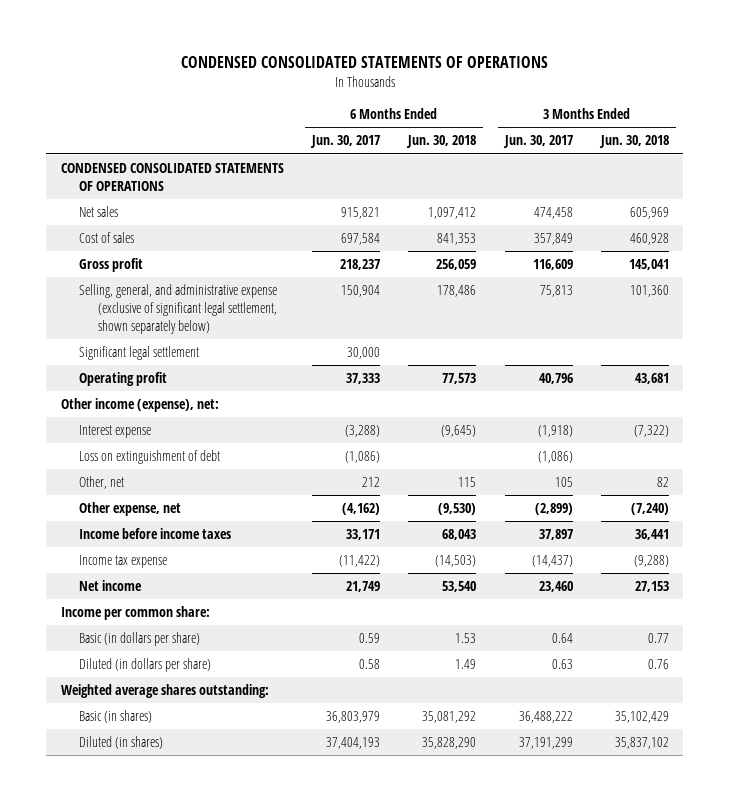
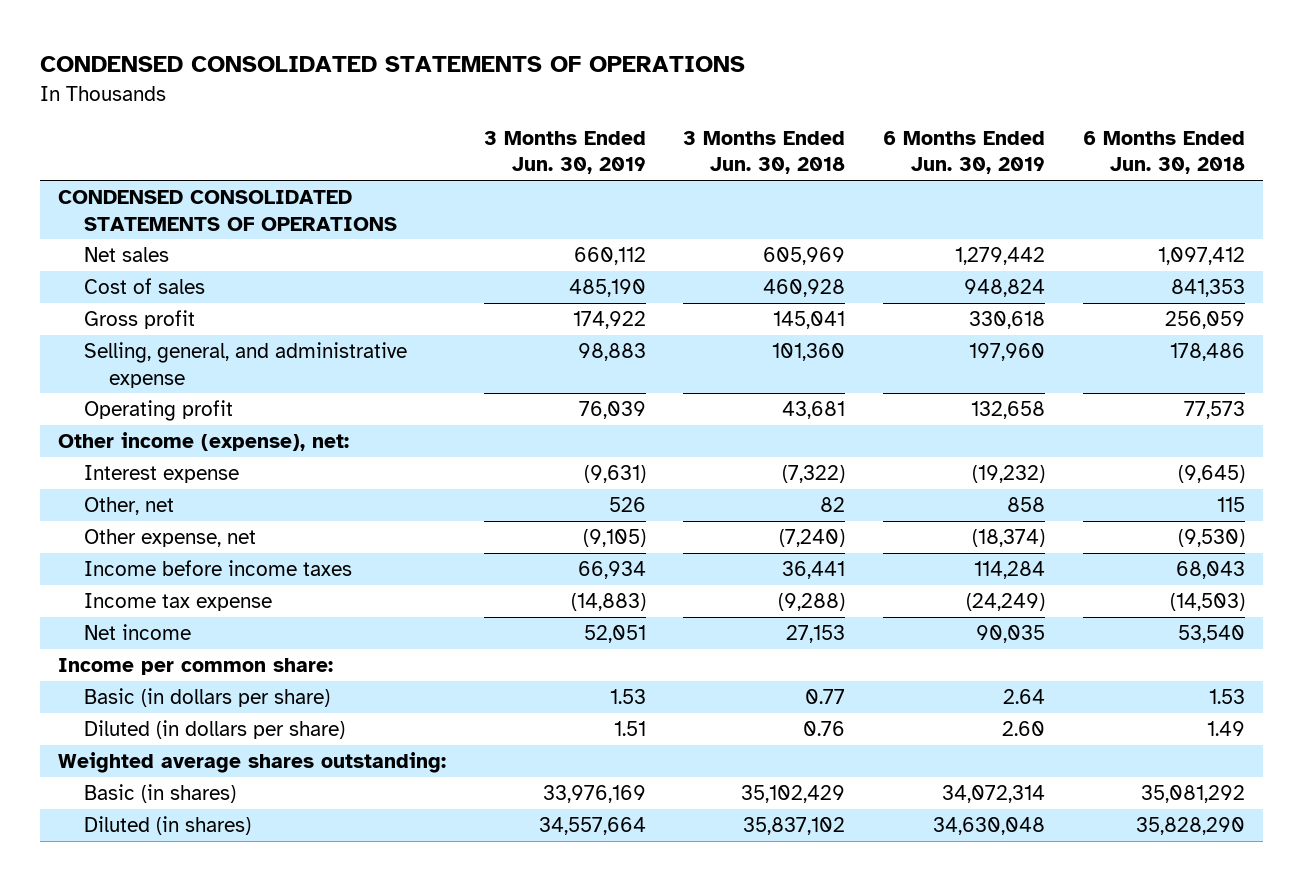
[309,135,380,149] Jun. 30, 2017 -> none
[502,135,573,149] Jun. 30, 2017 -> none
none -> [483,130,646,175] 3 Months Ended Jun. 30, 2019
none -> [882,130,1045,175] 6 Months Ended Jun. 30, 2019
[79,346,200,361] Significant legal settlement -> none
[79,284,278,335] Selling, general, and administrative expense (exclusive of significant legal settlement, shown separately below) -> [83,342,407,388] Selling, general, and administrative expense
[79,450,221,465] Loss on extinguishment of debt -> none

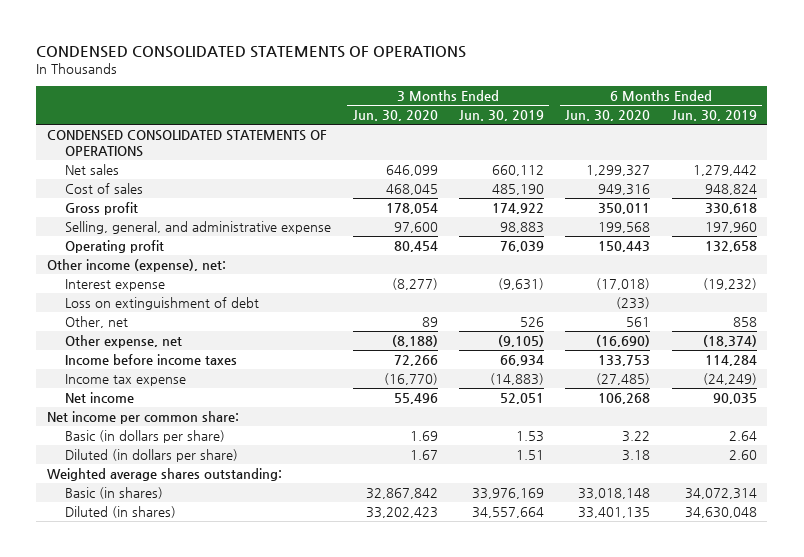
[683,130,846,175] 3 Months Ended Jun. 30, 2018 -> none
[1082,130,1245,175] 6 Months Ended Jun. 30, 2018 -> none
none -> [352,110,438,122] Jun. 30, 2020
none -> [565,110,651,122] Jun. 30, 2020
none -> [65,297,260,311] Loss on extinguishment of debt
[58,658,334,676] Income per common share: -> [46,411,239,425] Net income per common share:

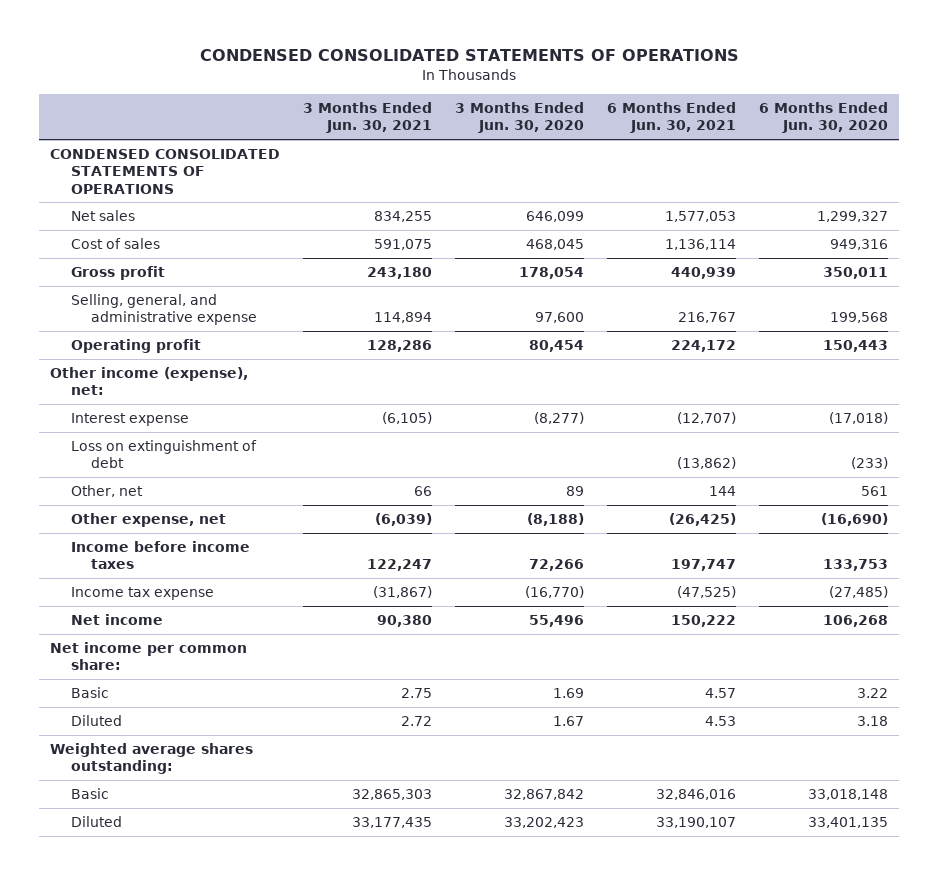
[459,110,545,122] Jun. 30, 2019 -> none
[671,110,757,122] Jun. 30, 2019 -> none
none -> [303,102,433,134] 3 Months Ended Jun. 30, 2021
none -> [606,102,736,134] 6 Months Ended Jun. 30, 2021
[65,430,226,444] Basic (in dollars per share) -> [70,687,109,699] Basic
[65,449,239,463] Diluted (in dollars per share) -> [70,715,122,727] Diluted
[65,487,164,500] Basic (in shares) -> [70,788,109,800] Basic
[65,506,177,519] Diluted (in shares) -> [70,816,122,828] Diluted

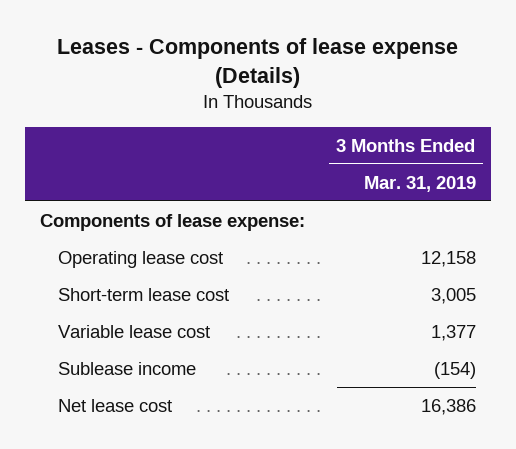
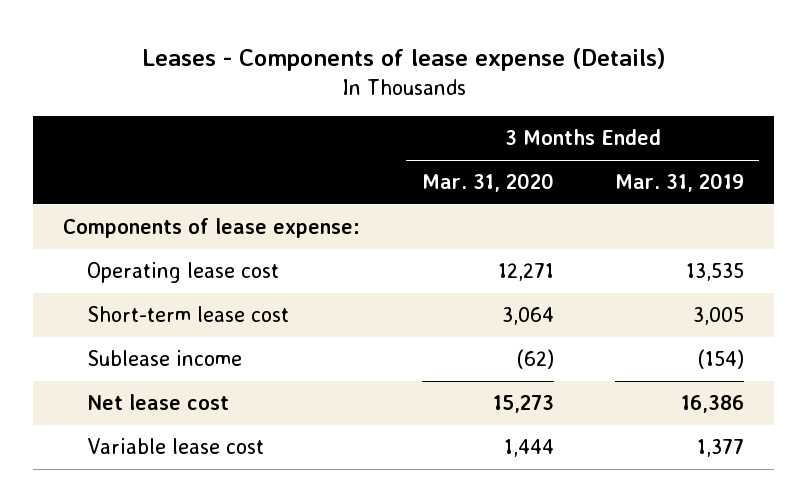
none -> [421,173,554,193] Mar. 31, 2020
[420,250,476,267] 12,158 -> [685,263,744,282] 13,535
[58,324,211,338] Variable lease cost -> [86,438,264,455] Variable lease cost

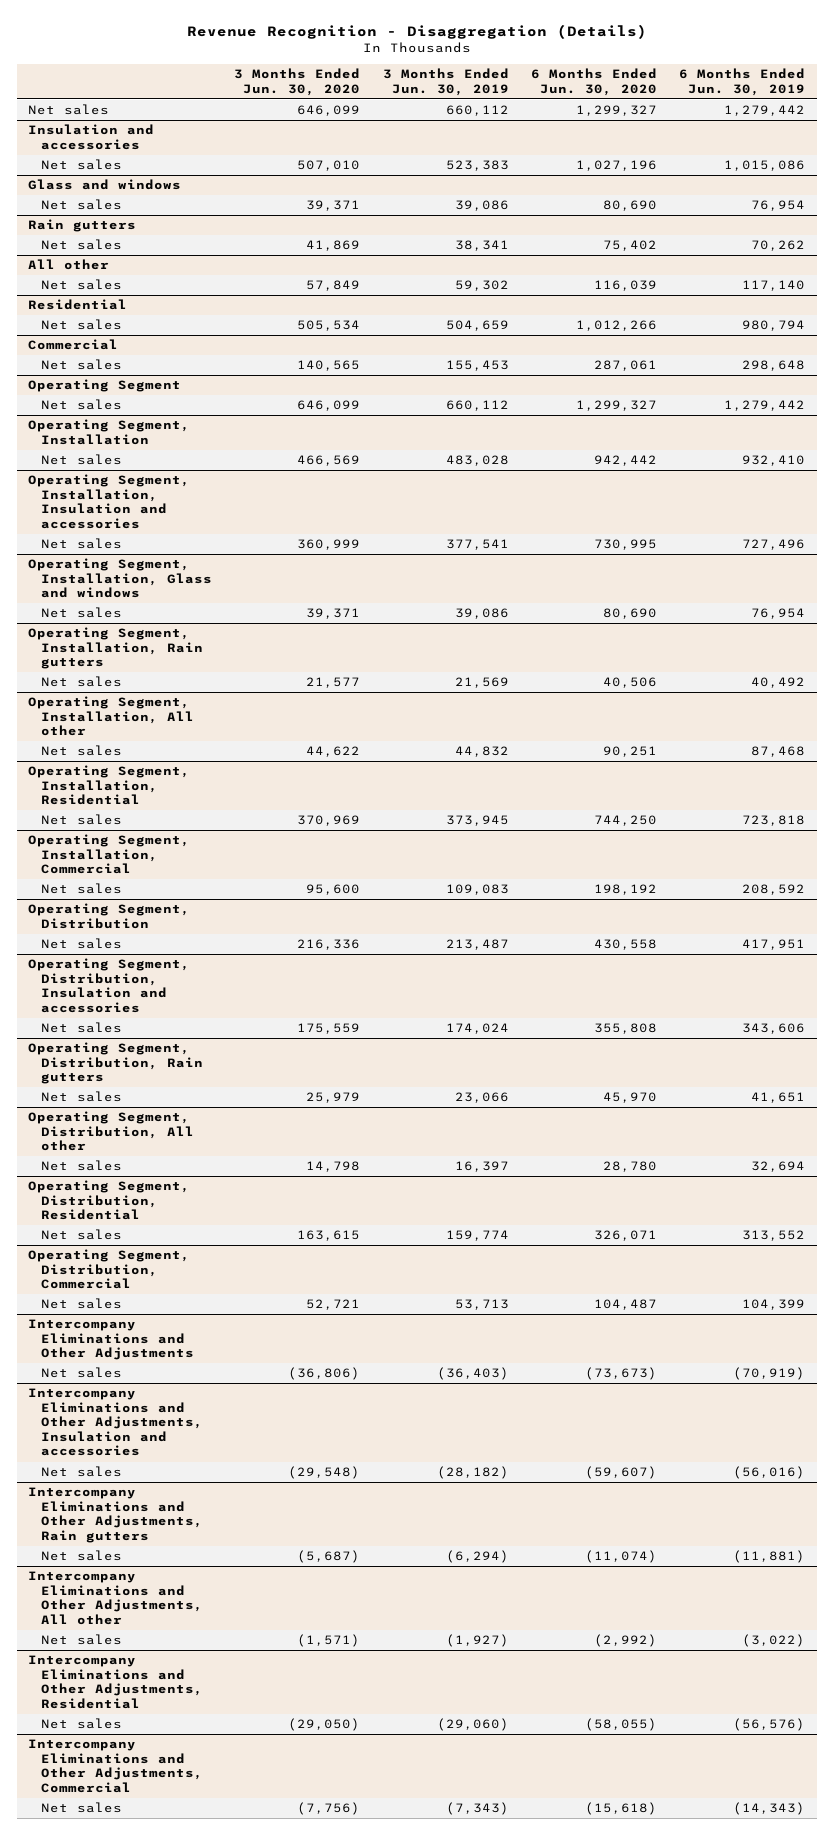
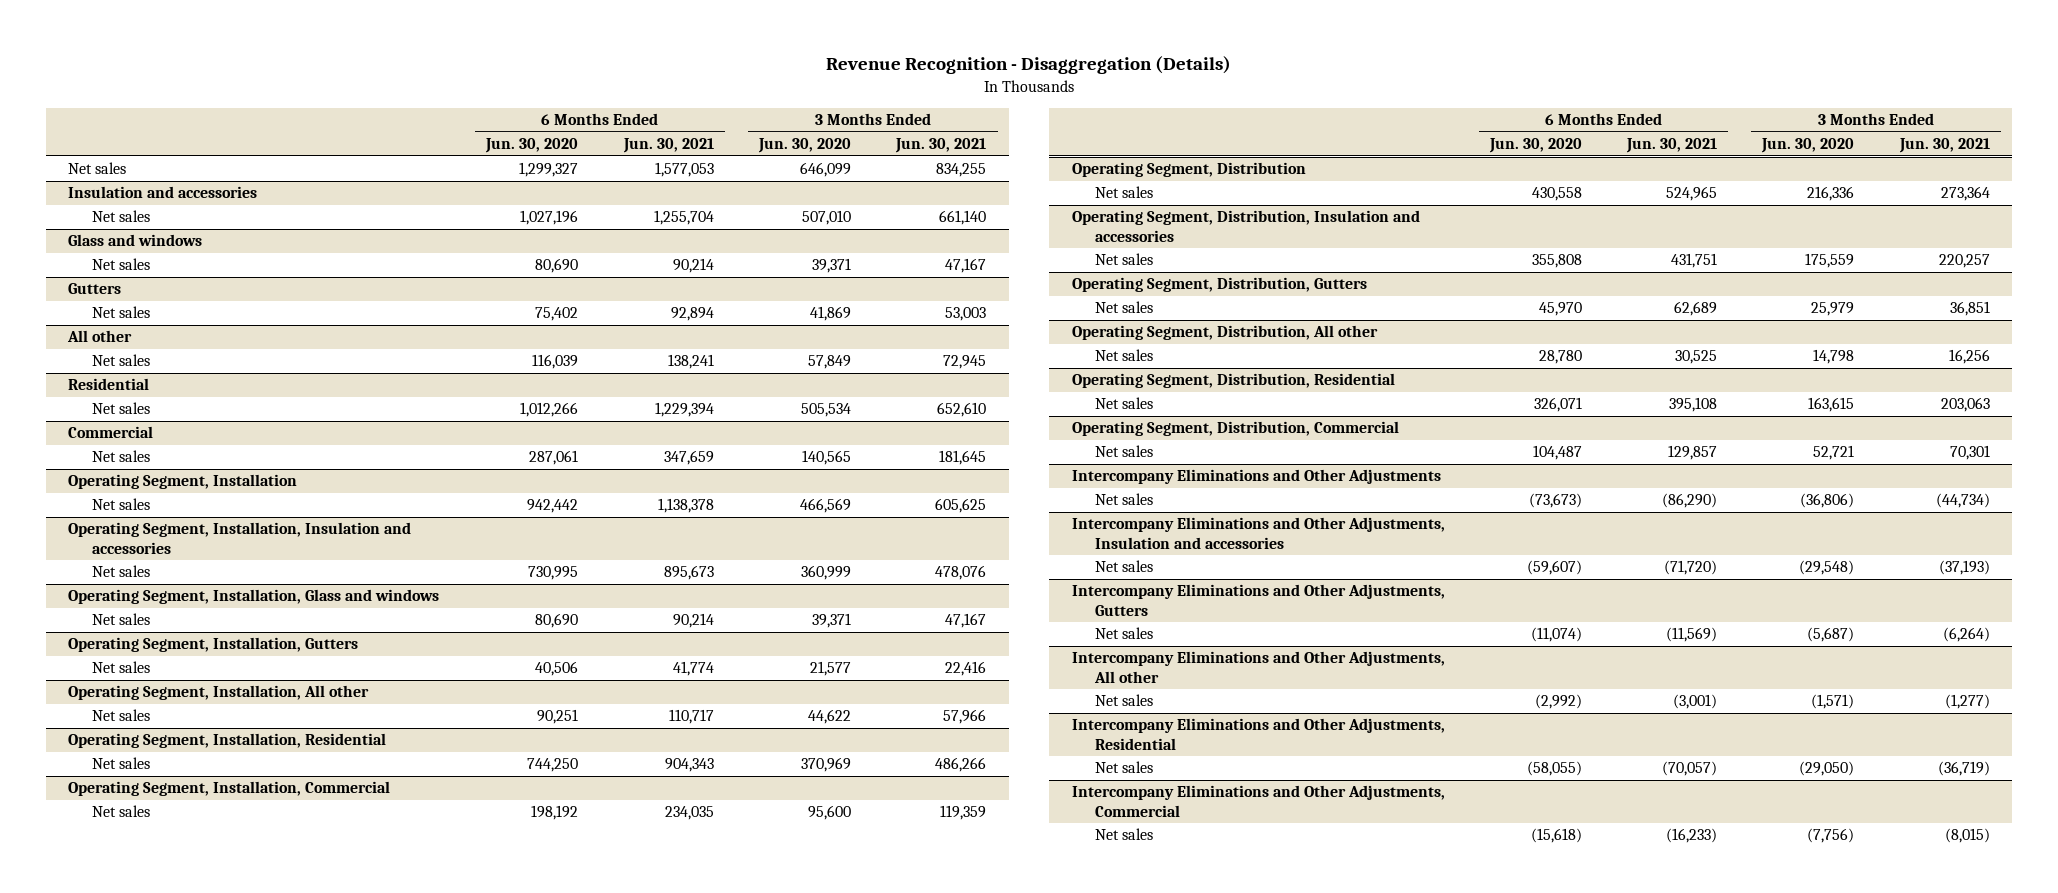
[382,68,509,96] 3 Months Ended Jun. 30, 2019 -> none
[679,68,806,96] 6 Months Ended Jun. 30, 2019 -> none
none -> [622,138,714,154] Jun. 30, 2021
none -> [895,138,987,154] Jun. 30, 2021
[28,219,137,233] Rain gutters -> [68,283,122,295] Gutters
[28,379,182,393] Operating Segment -> none
[40,399,122,411] Net sales -> none
[28,627,203,670] Operating Segment, Installation, Rain gutters -> [68,637,359,653] Operating Segment, Installation, Gutters
[28,1042,203,1085] Operating Segment, Distribution, Rain gutters -> [1071,277,1367,293] Operating Segment, Distribution, Gutters
[28,1487,203,1543] Intercompany Eliminations and Other Adjustments, Rain gutters -> [1071,584,1445,616] Intercompany Eliminations and Other Adjustments, Gutters

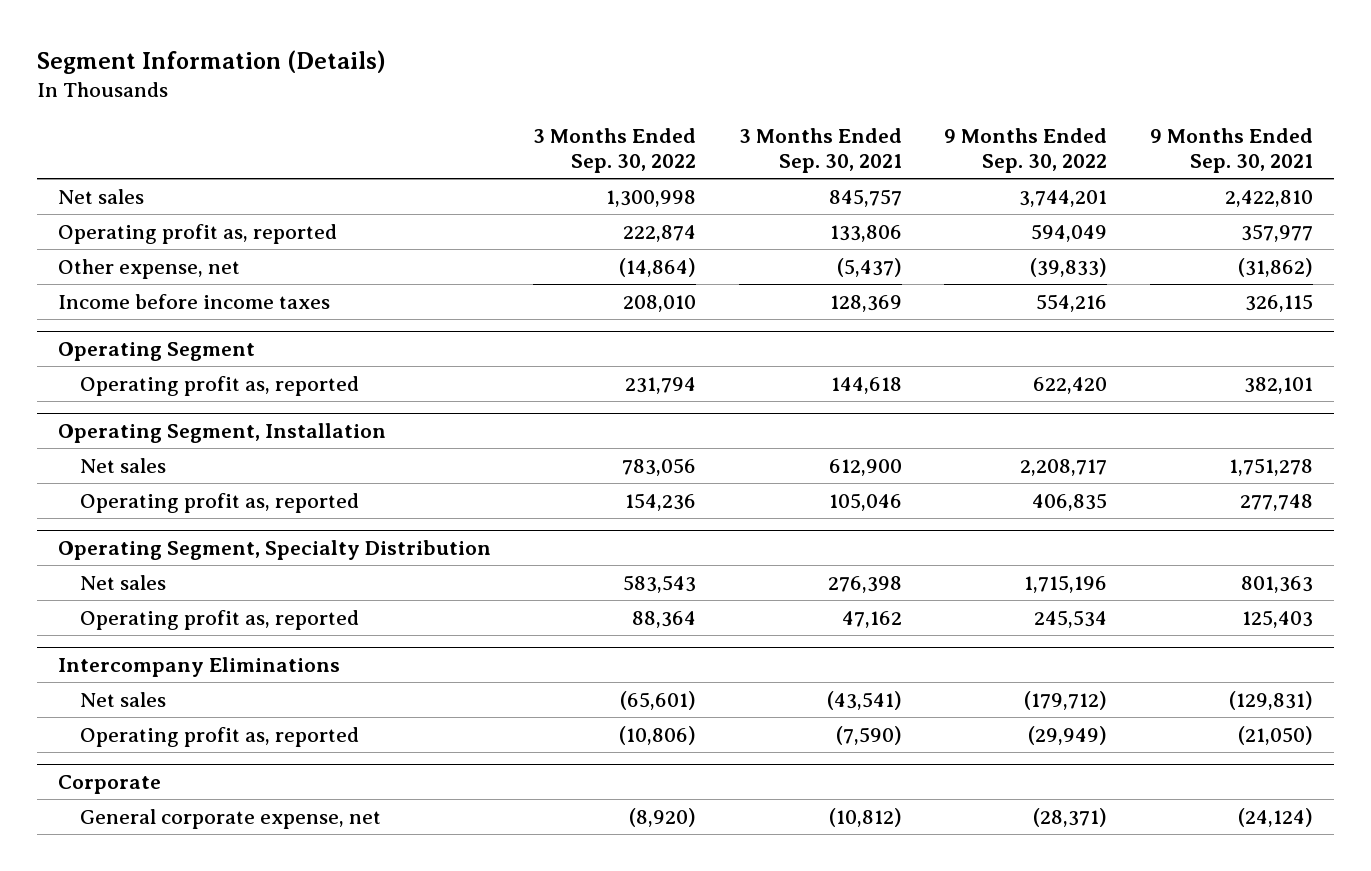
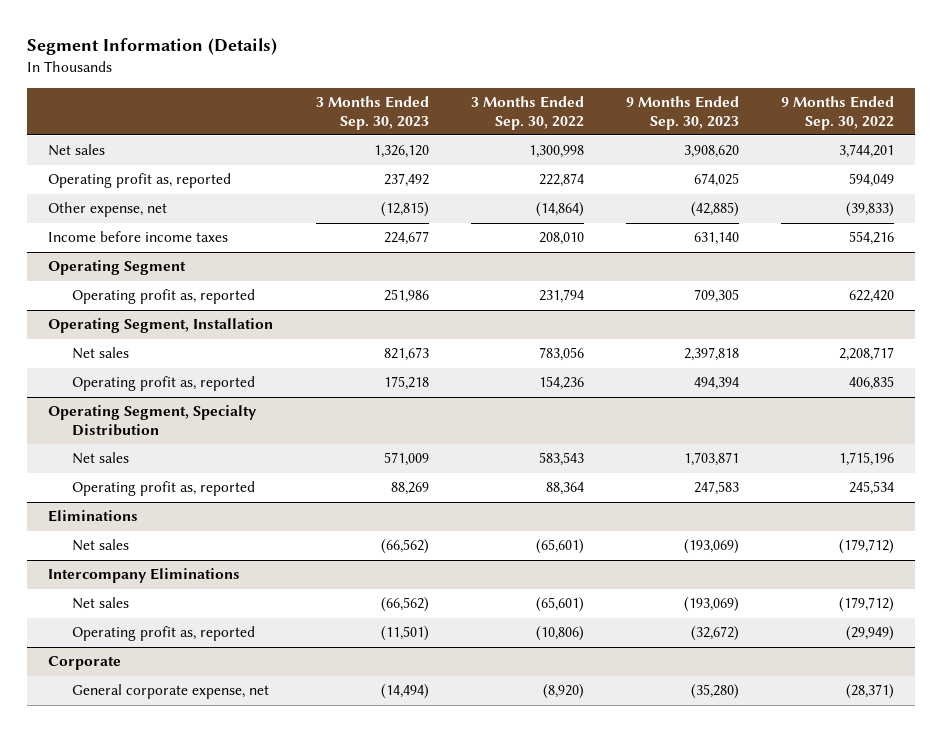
[738,127,902,173] 3 Months Ended Sep. 30, 2021 -> none
[1149,127,1313,173] 9 Months Ended Sep. 30, 2021 -> none
none -> [315,96,429,130] 3 Months Ended Sep. 30, 2023
none -> [625,96,739,130] 9 Months Ended Sep. 30, 2023
none -> [48,510,139,523] Eliminations
none -> [71,539,129,552] Net sales

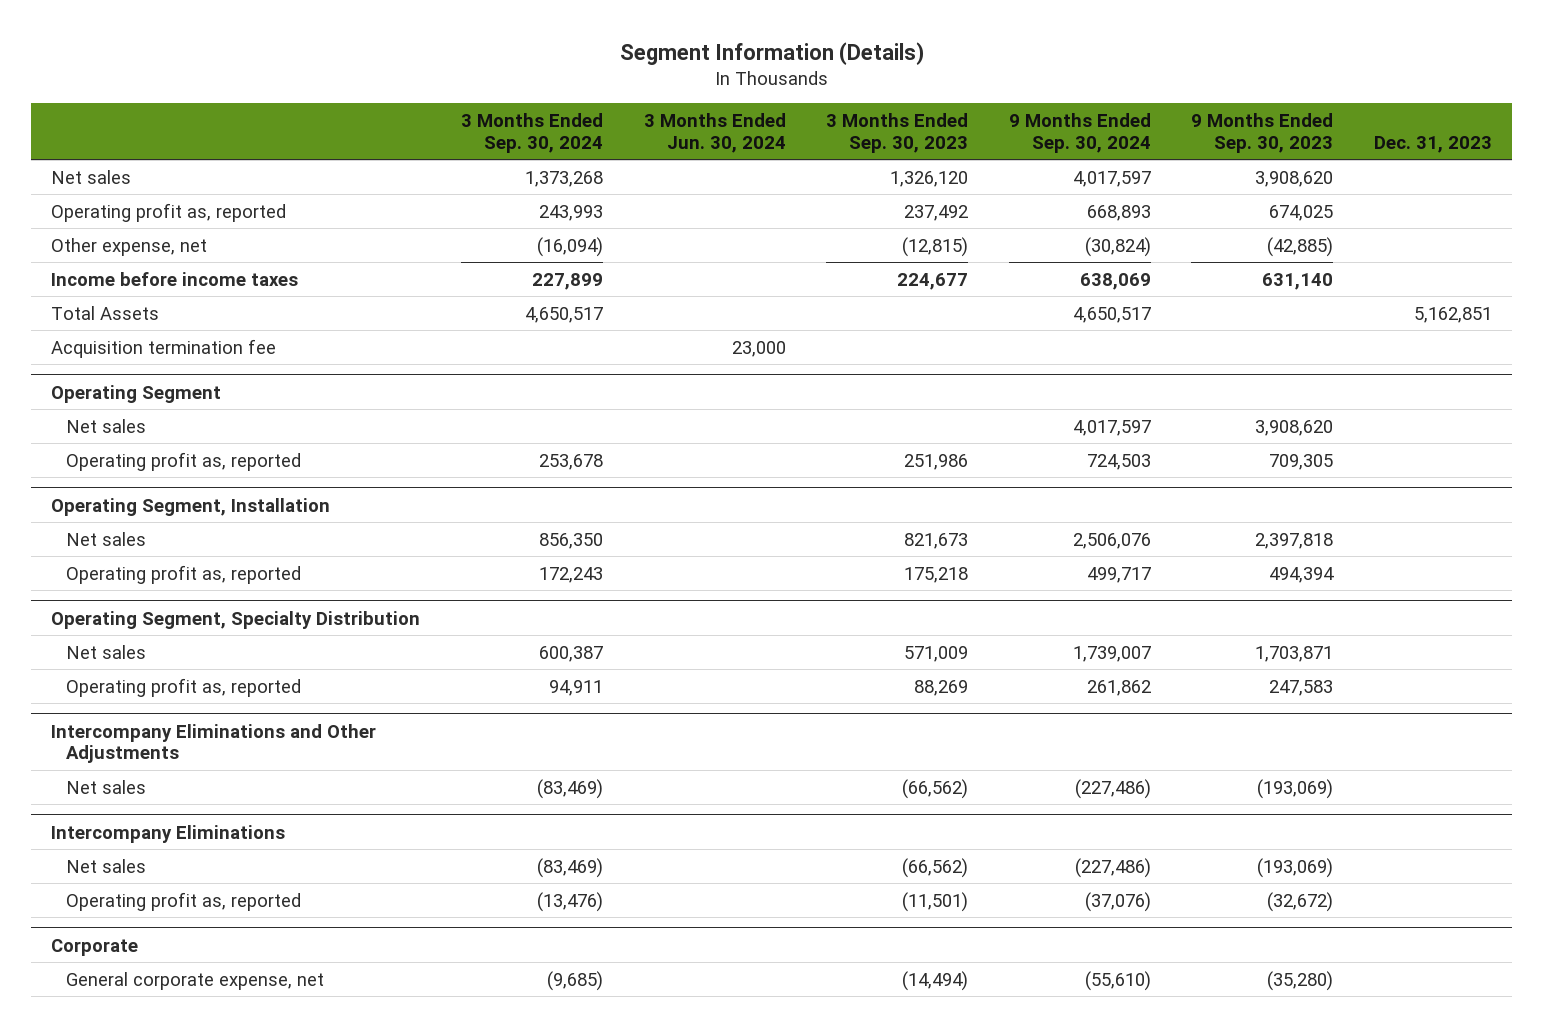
[470,96,584,130] 3 Months Ended Sep. 30, 2022 -> none
[781,96,895,130] 9 Months Ended Sep. 30, 2022 -> none
none -> [460,113,603,153] 3 Months Ended Sep. 30, 2024
none -> [643,113,786,153] 3 Months Ended Jun. 30, 2024
none -> [1008,113,1151,153] 9 Months Ended Sep. 30, 2024
none -> [1373,135,1492,153] Dec. 31, 2023
none -> [51,305,160,320] Total Assets
none -> [51,338,277,358] Acquisition termination fee
none -> [66,418,147,433] Net sales
[48,510,139,523] Eliminations -> [51,723,377,764] Intercompany Eliminations and Other Adjustments

